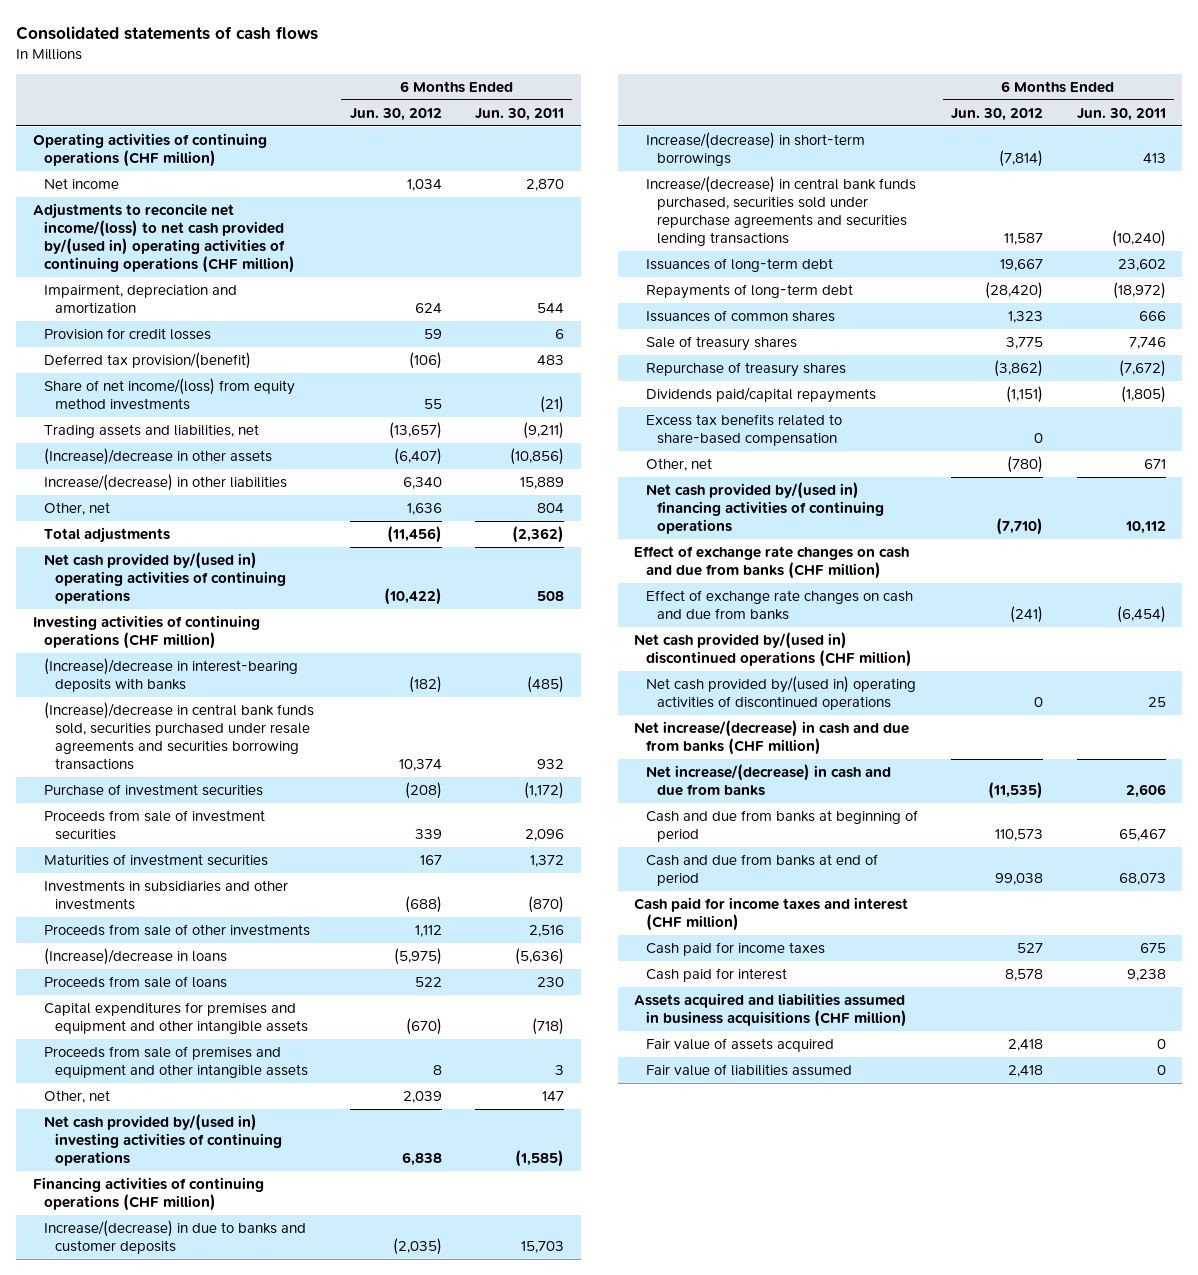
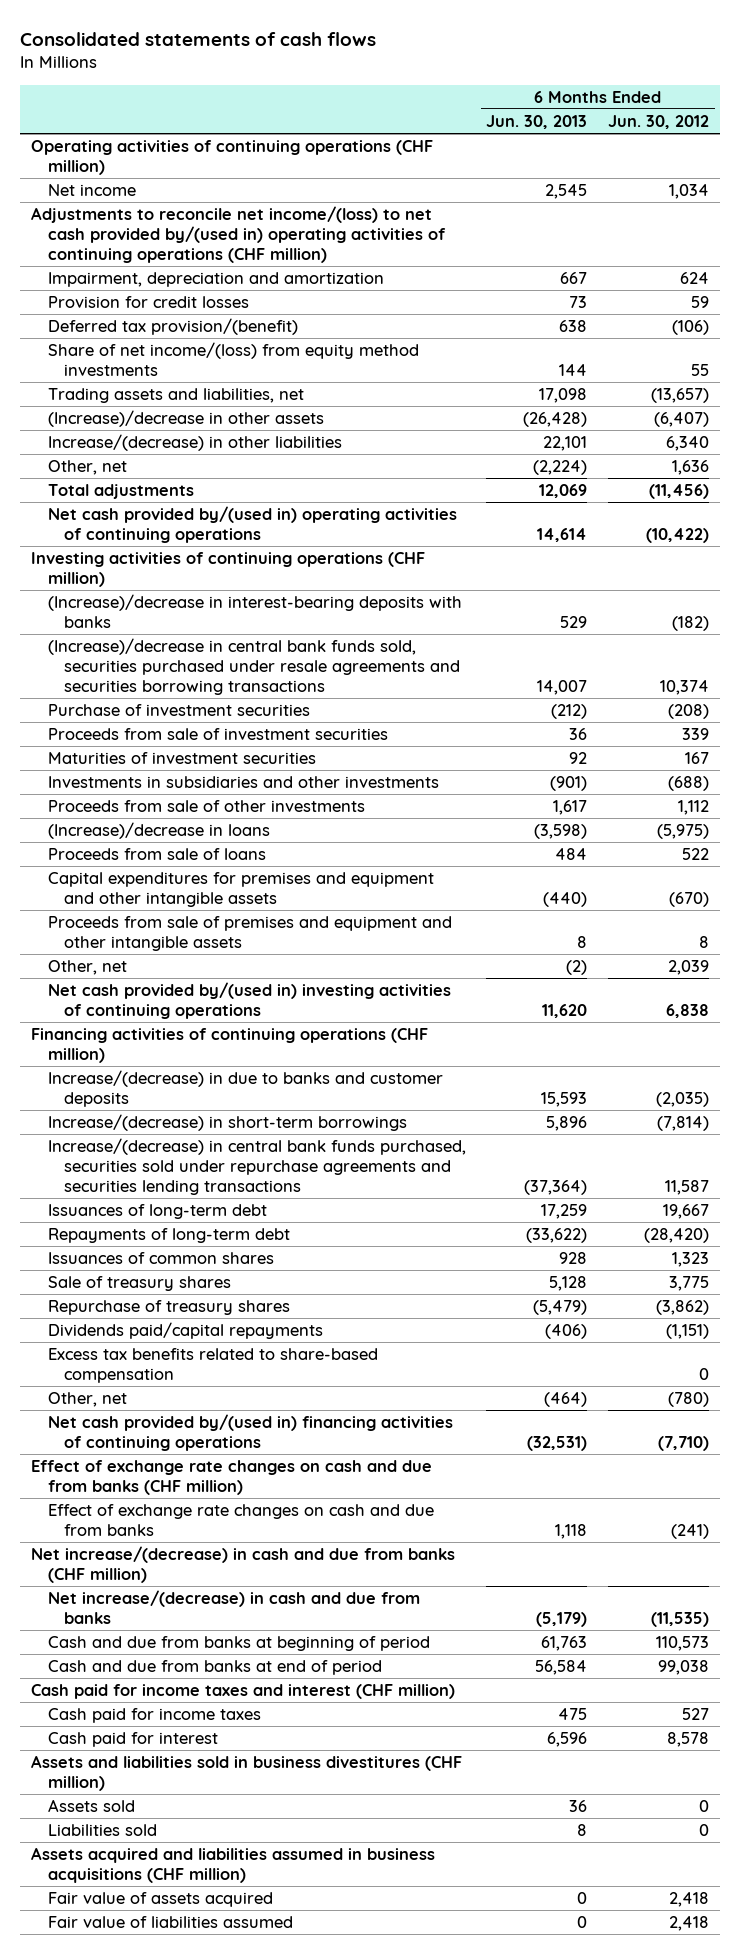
[475,107,565,121] Jun. 30, 2011 -> none
none -> [486,114,588,129] Jun. 30, 2013
[634,632,912,667] Net cash provided by/(used in) discontinued operations (CHF million) -> none
[645,676,916,710] Net cash provided by/(used in) operating activities of discontinued operations -> none
none -> [30,1754,462,1791] Assets and liabilities sold in business divestitures (CHF million)
none -> [47,1798,135,1812] Assets sold
none -> [47,1823,157,1836] Liabilities sold

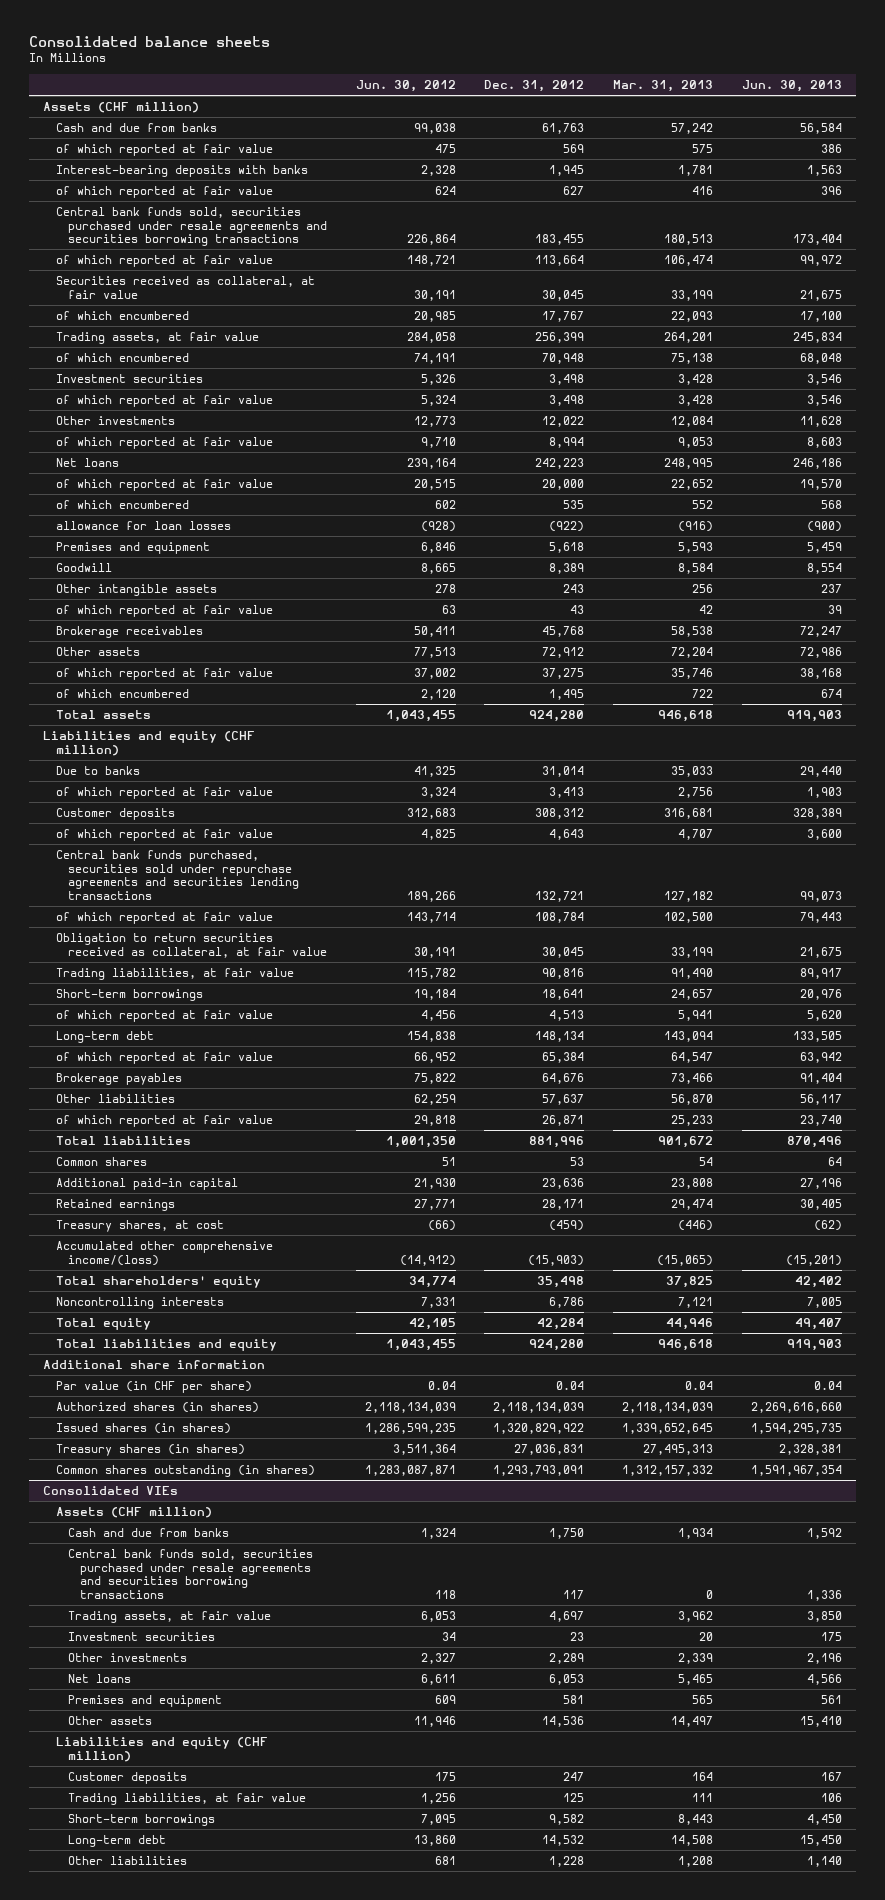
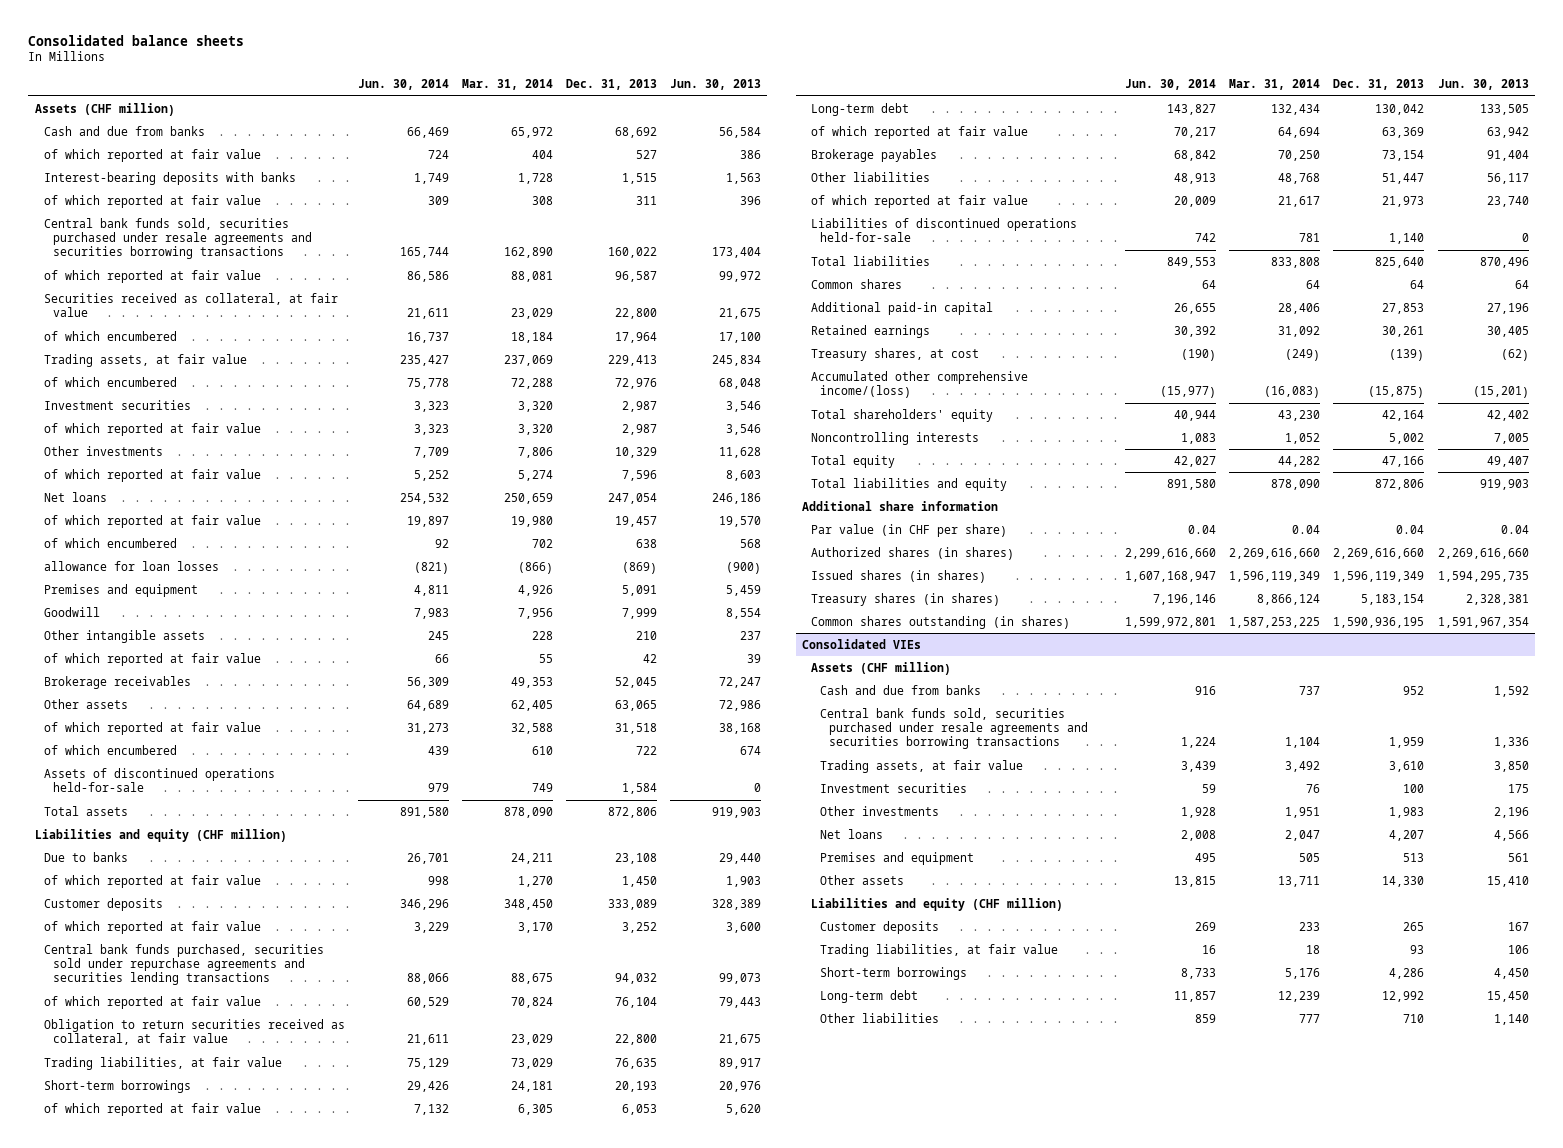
[355,79,456,92] Jun. 30, 2012 -> none
[484,79,585,92] Dec. 31, 2012 -> none
[613,79,714,92] Mar. 31, 2013 -> none
none -> [357,79,449,91] Jun. 30, 2014
none -> [461,79,553,91] Mar. 31, 2014
none -> [565,79,657,91] Dec. 31, 2013
none -> [43,767,275,793] Assets of discontinued operations held-for-sale
none -> [811,217,1078,243] Liabilities of discontinued operations held-for-sale

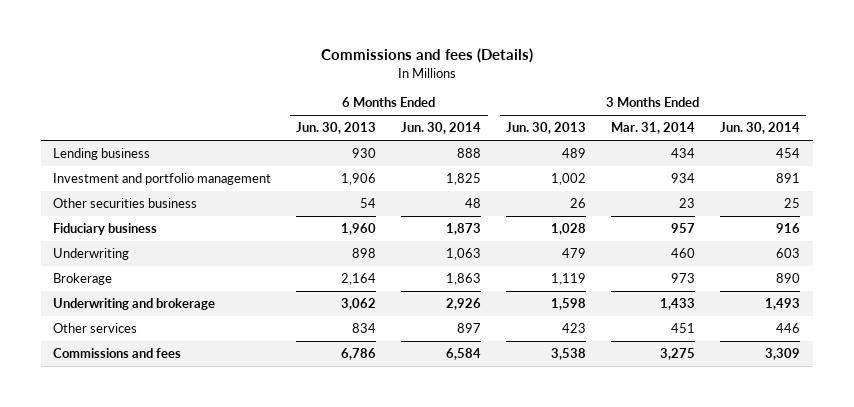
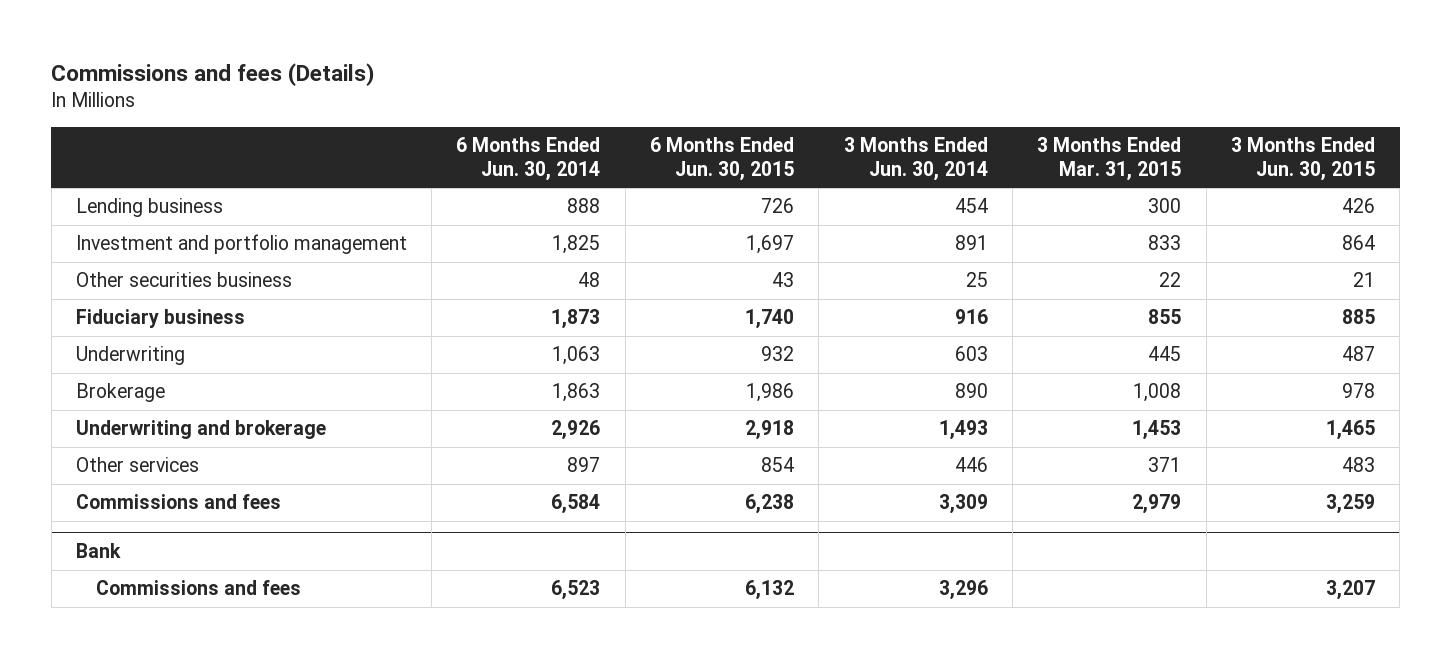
[296,122,377,135] Jun. 30, 2013 -> none
[506,122,587,135] Jun. 30, 2013 -> none
[611,122,696,135] Mar. 31, 2014 -> none
none -> [650,137,795,181] 6 Months Ended Jun. 30, 2015
none -> [1037,137,1182,181] 3 Months Ended Mar. 31, 2015
none -> [1230,137,1375,181] 3 Months Ended Jun. 30, 2015
none -> [75,543,121,559] Bank
none -> [96,580,302,596] Commissions and fees

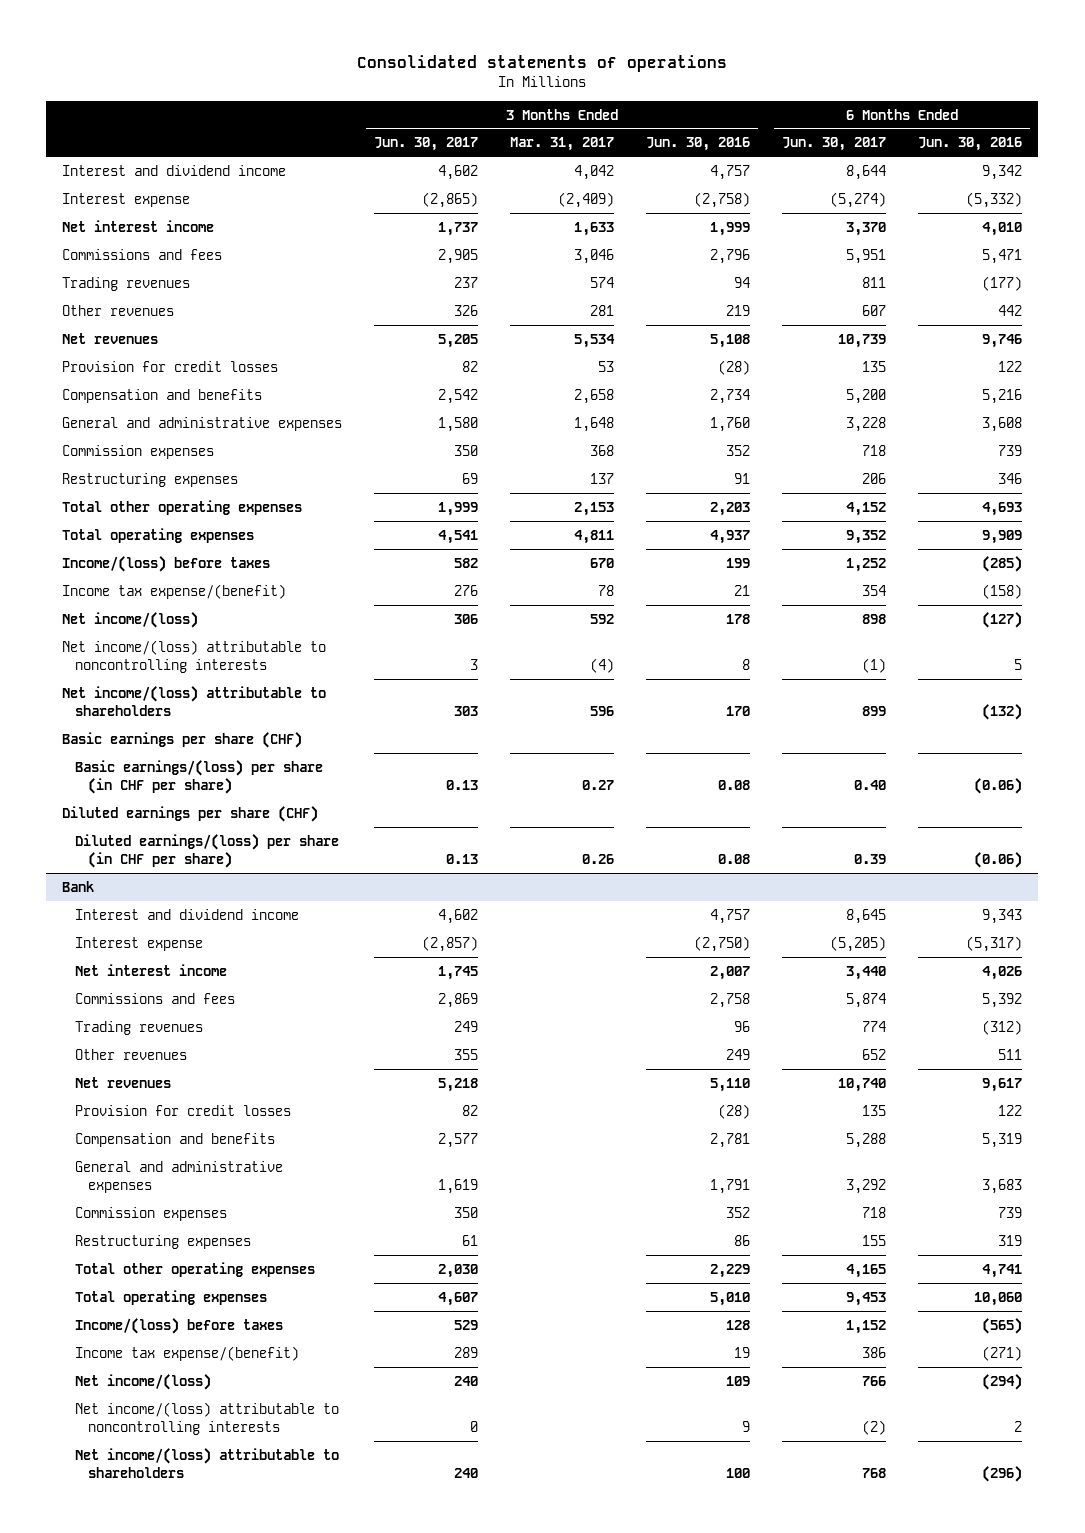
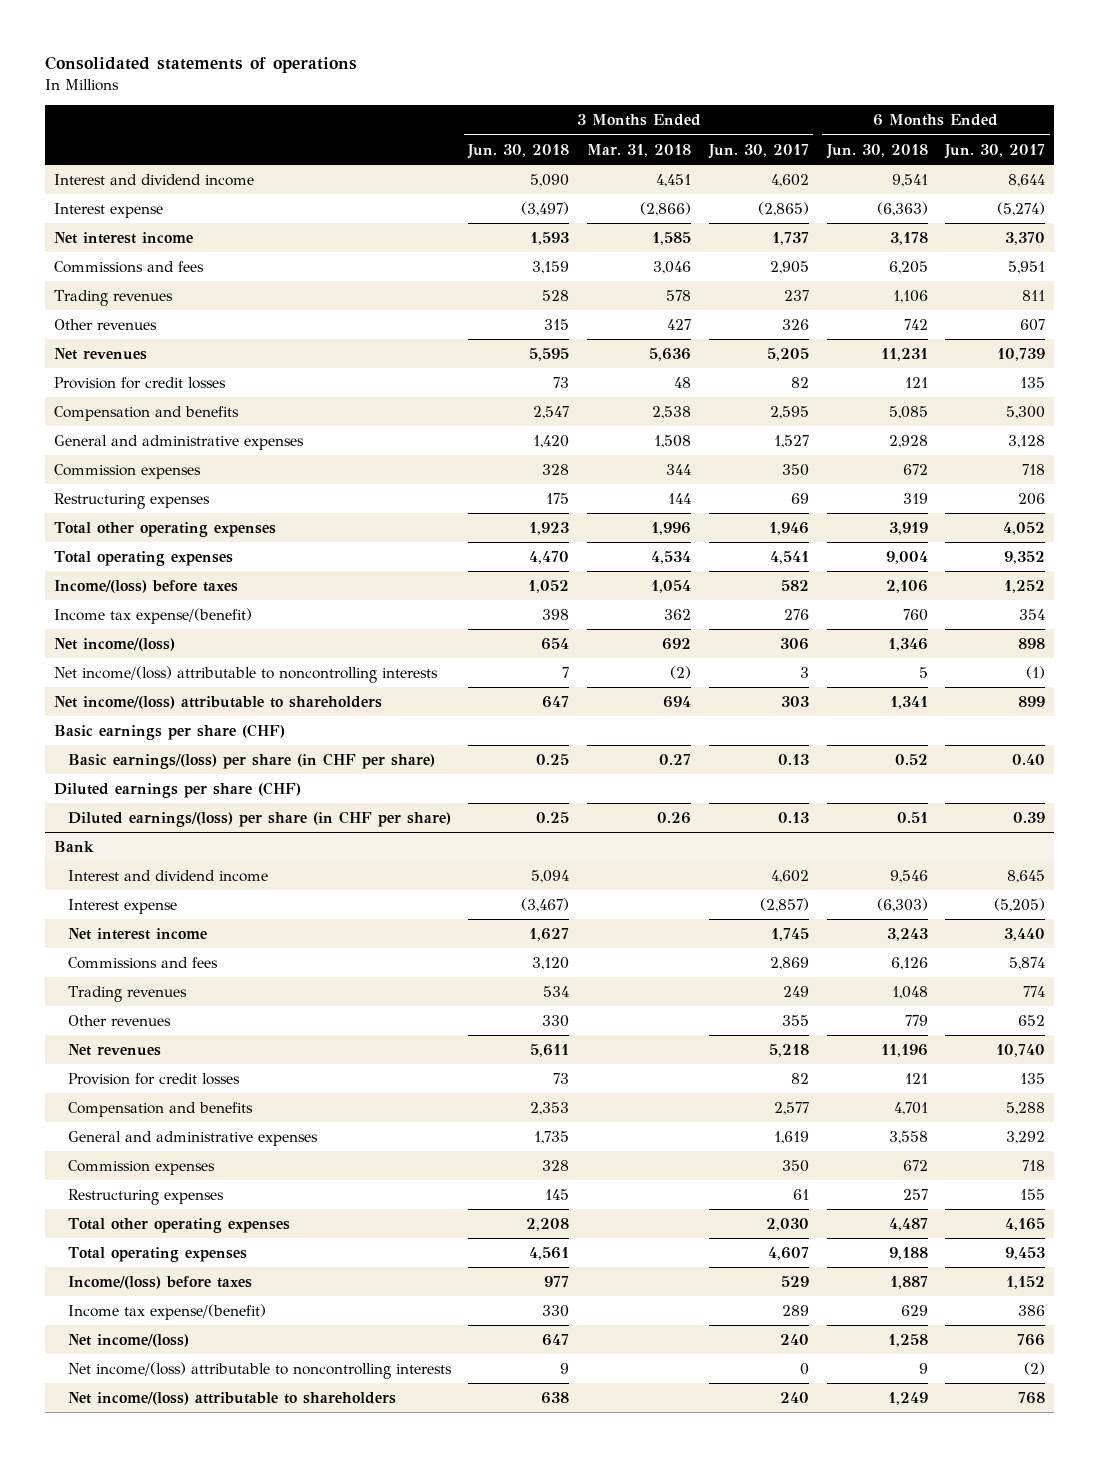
[510,137,615,152] Mar. 31, 2017 -> none
[646,137,751,152] Jun. 30, 2016 -> none
[918,137,1023,152] Jun. 30, 2016 -> none
none -> [467,143,570,159] Jun. 30, 2018
none -> [587,143,692,157] Mar. 31, 2018
none -> [825,143,928,159] Jun. 30, 2018
[438,388,479,404] 2,542 -> [769,406,809,420] 2,595
[846,388,887,404] 5,200 -> [1006,406,1046,420] 5,300
[438,416,479,432] 1,580 -> [773,435,809,449] 1,527
[846,416,887,432] 3,228 -> [1008,435,1046,449] 3,128
[438,501,479,516] 1,999 -> [768,522,809,536] 1,946
[846,501,887,516] 4,152 -> [1003,522,1046,536] 4,052

